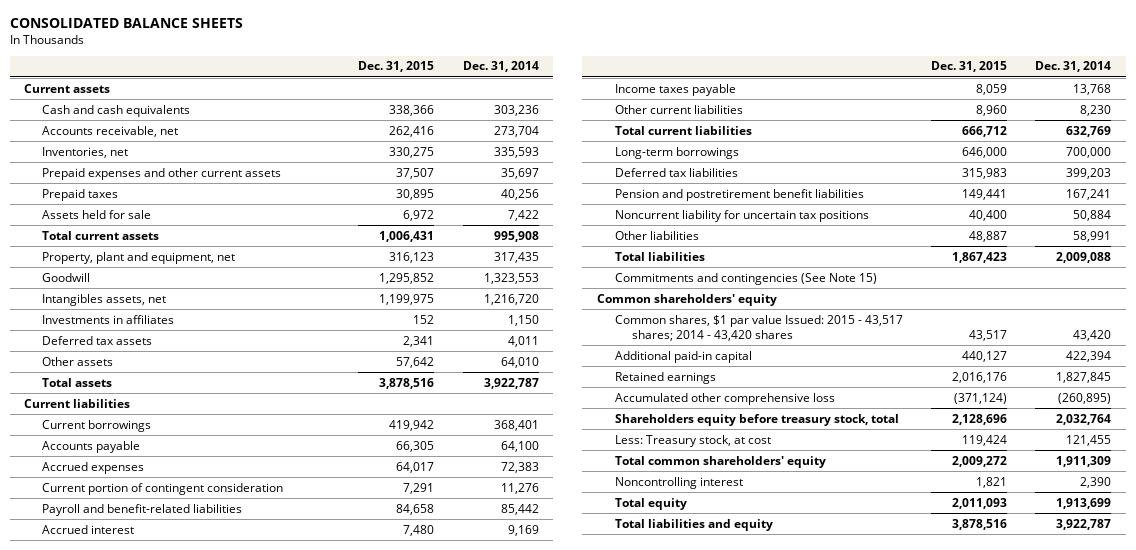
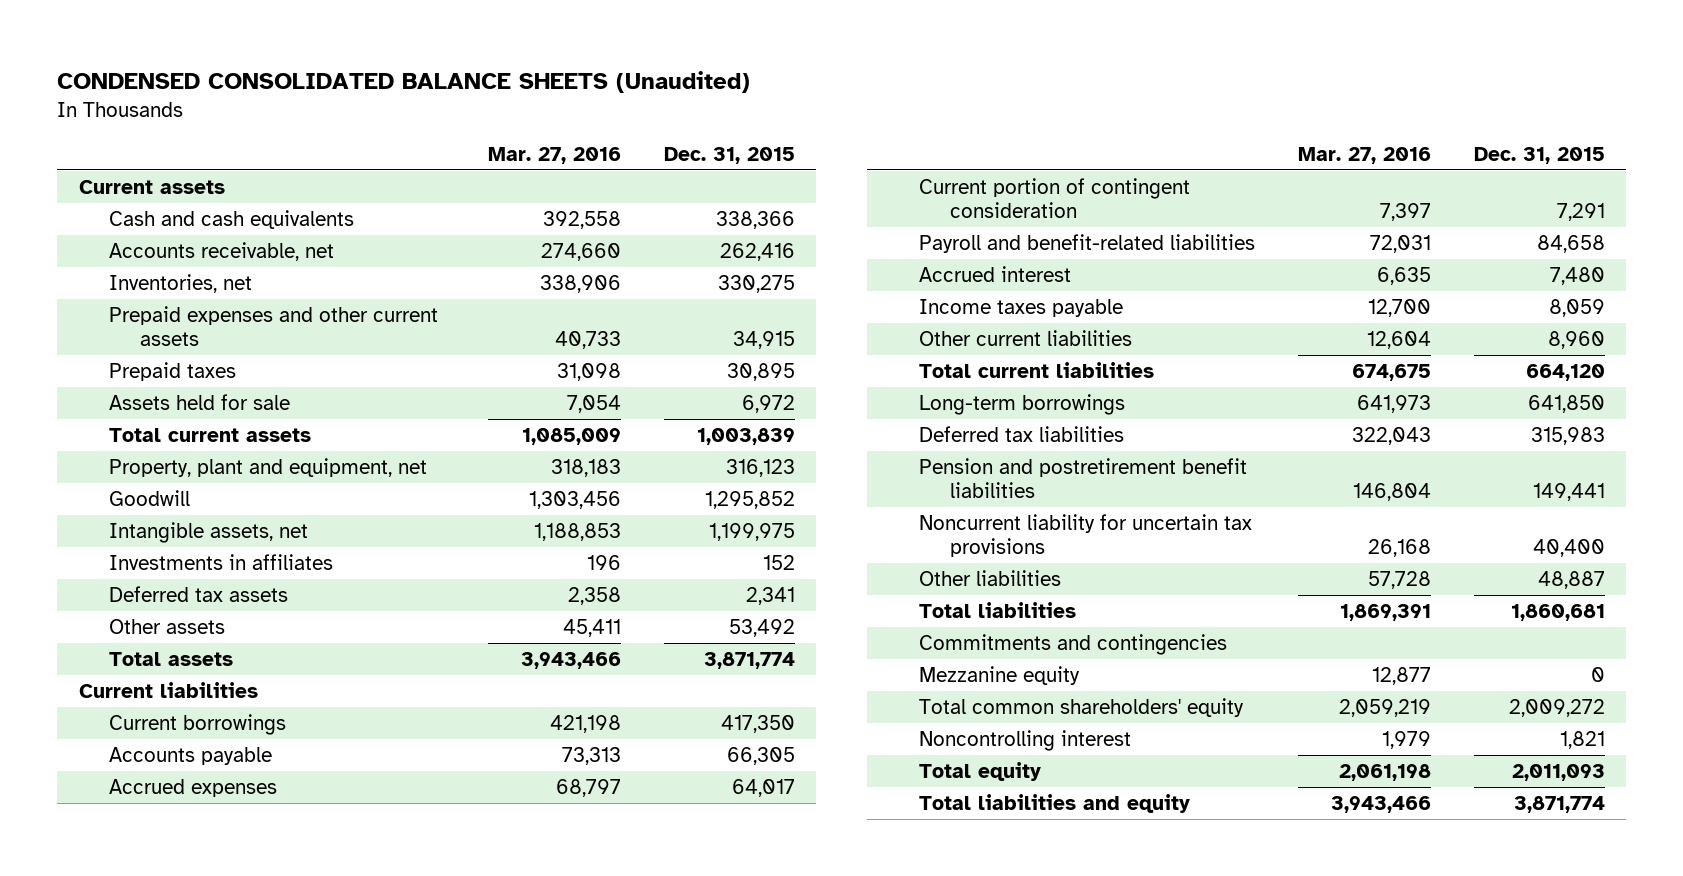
[9,18,243,29] CONSOLIDATED BALANCE SHEETS -> [57,71,751,94] CONDENSED CONSOLIDATED BALANCE SHEETS (Unaudited)
[462,61,539,73] Dec. 31, 2014 -> none
none -> [487,146,621,164] Mar. 27, 2016
[396,167,435,179] 37,507 -> [732,330,795,349] 34,915
[379,230,435,242] 1,006,431 -> [696,427,795,445] 1,003,839
[42,293,167,306] Intangibles assets, net -> [109,521,309,543] Intangible assets, net
[396,356,435,368] 57,642 -> [728,618,795,637] 53,492
[379,377,435,389] 3,878,516 -> [703,651,795,669] 3,871,774
[389,419,435,431] 419,942 -> [720,714,795,733] 417,350
[961,125,1007,137] 666,712 -> [1525,363,1605,381] 664,120
[961,146,1007,158] 646,000 -> [1527,394,1605,413] 641,850
[614,209,869,222] Noncurrent liability for uncertain tax positions -> [919,513,1253,557] Noncurrent liability for uncertain tax provisions
[596,293,777,306] Common shareholders' equity -> none
[614,314,903,341] Common shares, $1 par value Issued: 2015 - 43,517 shares; 2014 - 43,420 shares -> none
[614,350,752,363] Additional paid-in capital -> none
[614,371,716,384] Retained earnings -> none
[614,392,835,405] Accumulated other comprehensive loss -> none
[614,413,899,426] Shareholders equity before treasury stock, total -> none
[614,434,771,447] Less: Treasury stock, at cost -> none
[951,251,1007,263] 1,867,423 -> [1510,603,1605,621] 1,860,681
[614,272,877,285] Commitments and contingencies (See Note 15) -> [919,633,1228,655] Commitments and contingencies
none -> [919,665,1081,685] Mezzanine equity
[951,518,1007,530] 3,878,516 -> [1513,795,1605,813] 3,871,774

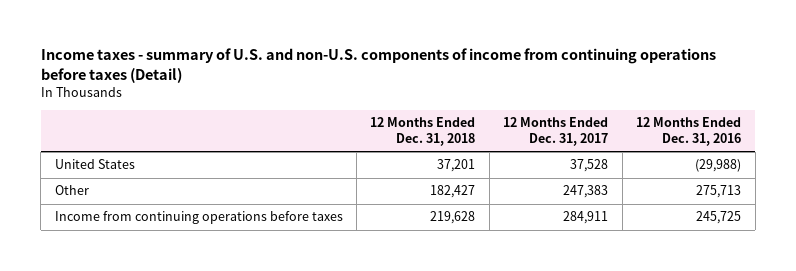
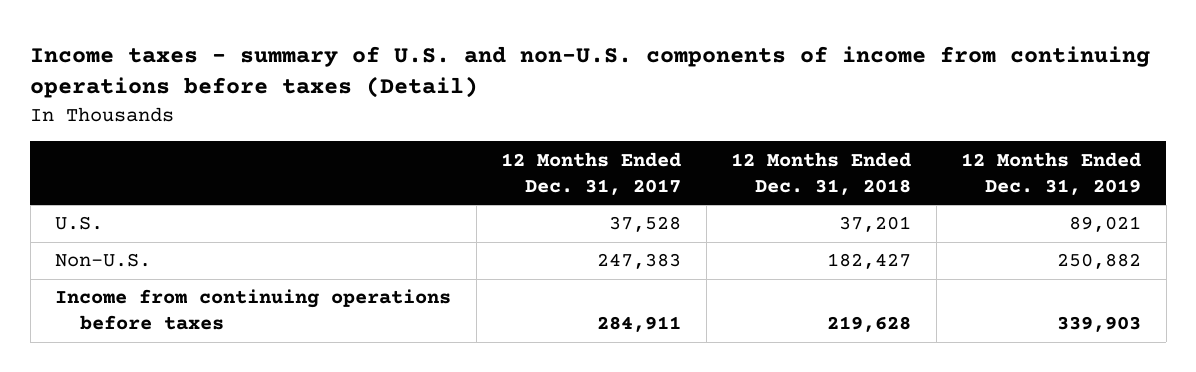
[636,117,742,147] 12 Months Ended Dec. 31, 2016 -> none
none -> [961,151,1142,195] 12 Months Ended Dec. 31, 2019
[54,159,135,170] United States -> [55,216,104,231] U.S.
[54,185,89,196] Other -> [55,253,152,268] Non-U.S.

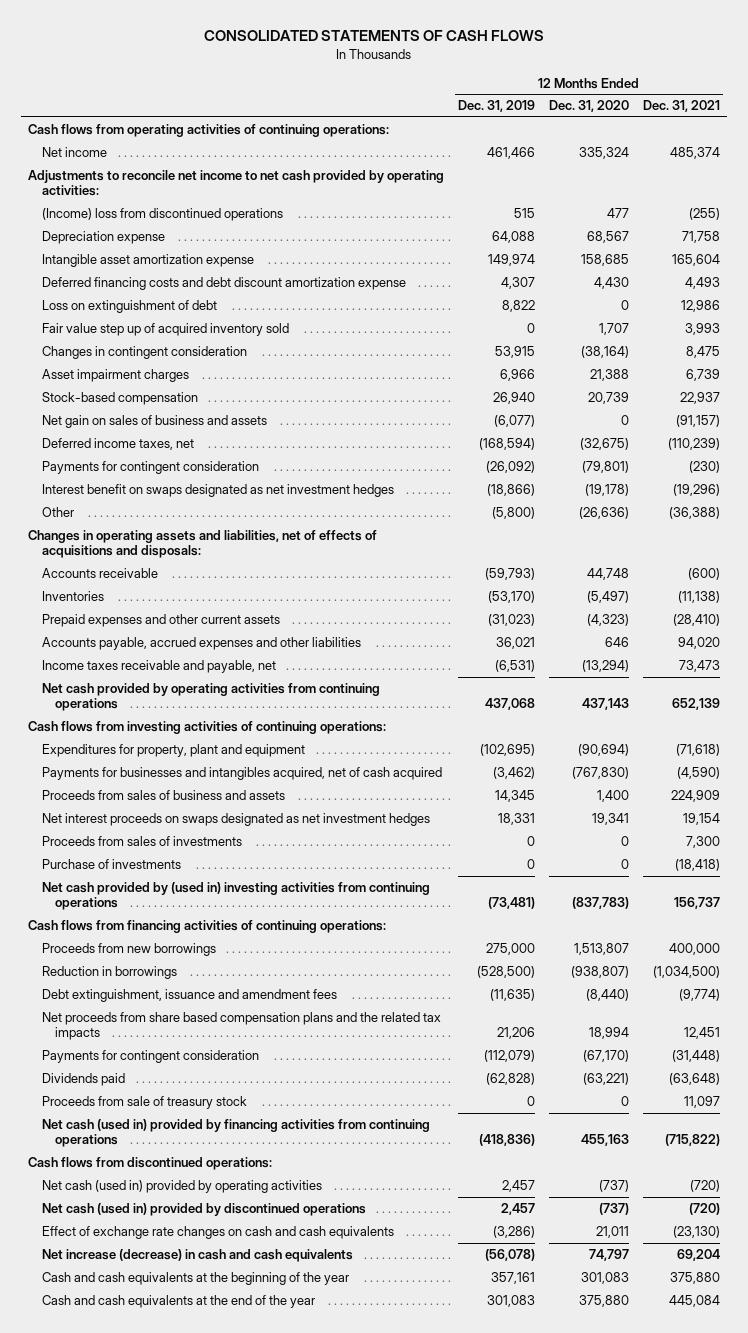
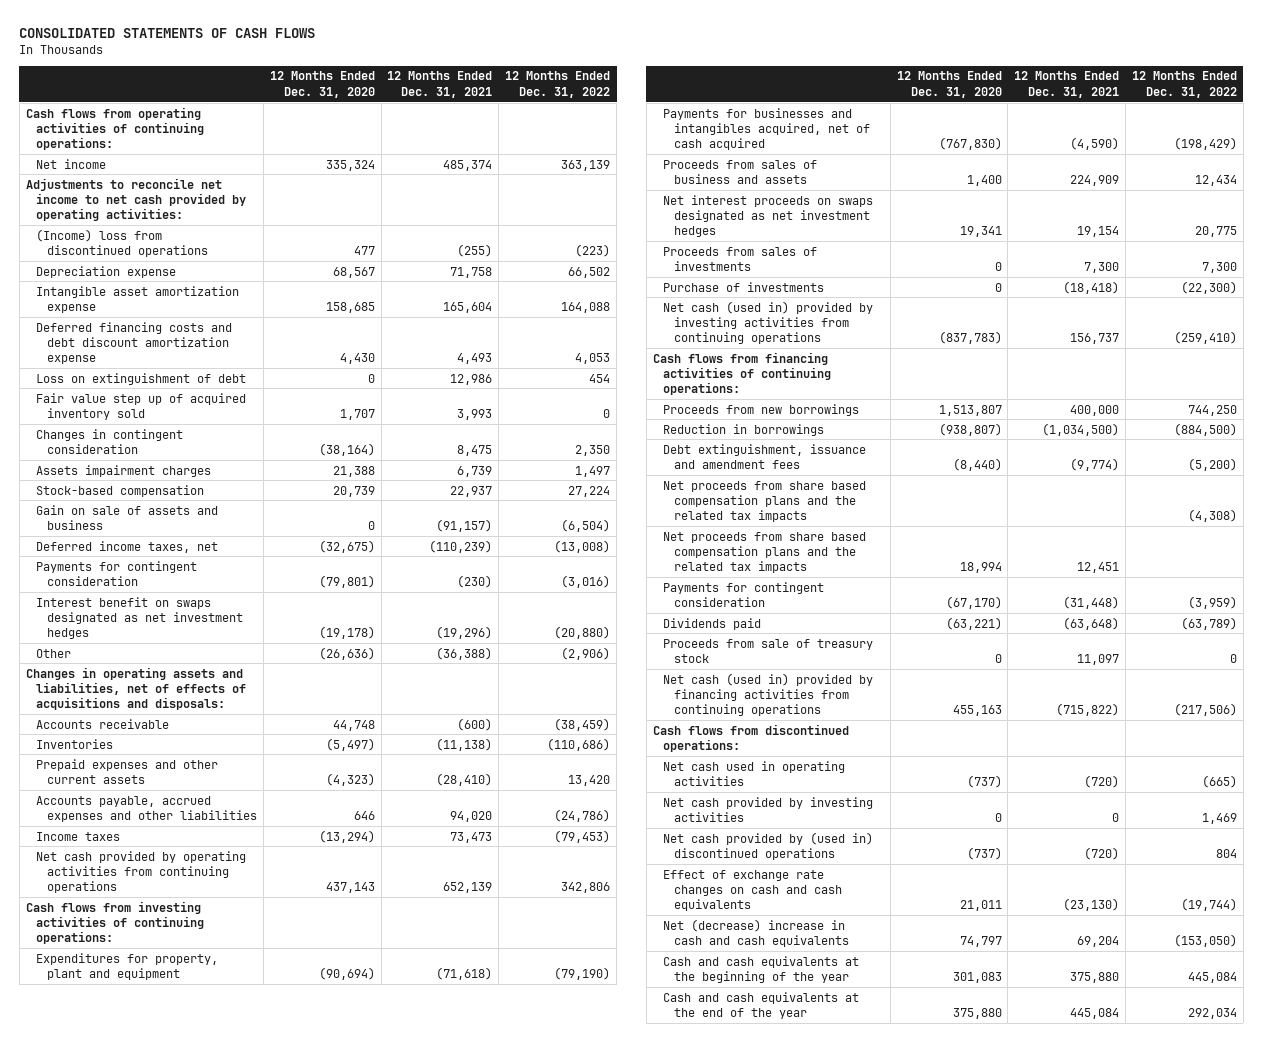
[458,100,536,113] Dec. 31, 2019 -> none
none -> [505,71,611,98] 12 Months Ended Dec. 31, 2022
[41,368,189,382] Asset impairment charges -> [36,464,212,477] Assets impairment charges
[41,414,267,428] Net gain on sales of business and assets -> [36,504,219,530] Gain on sale of assets and business
[41,659,276,673] Income taxes receivable and payable, net -> [36,831,121,841] Income taxes
[41,881,430,911] Net cash provided by (used in) investing activities from continuing operations -> [663,300,874,345] Net cash (used in) provided by investing activities from continuing operations
none -> [663,480,867,523] Net proceeds from share based compensation plans and the related tax impacts
[41,1179,322,1193] Net cash (used in) provided by operating activities -> [663,760,846,786] Net cash used in operating activities
none -> [663,796,874,822] Net cash provided by investing activities
[41,1202,366,1216] Net cash (used in) provided by discontinued operations -> [663,831,874,860] Net cash provided by (used in) discontinued operations
[41,1248,353,1262] Net increase (decrease) in cash and cash equivalents -> [663,918,849,947] Net (decrease) increase in cash and cash equivalents

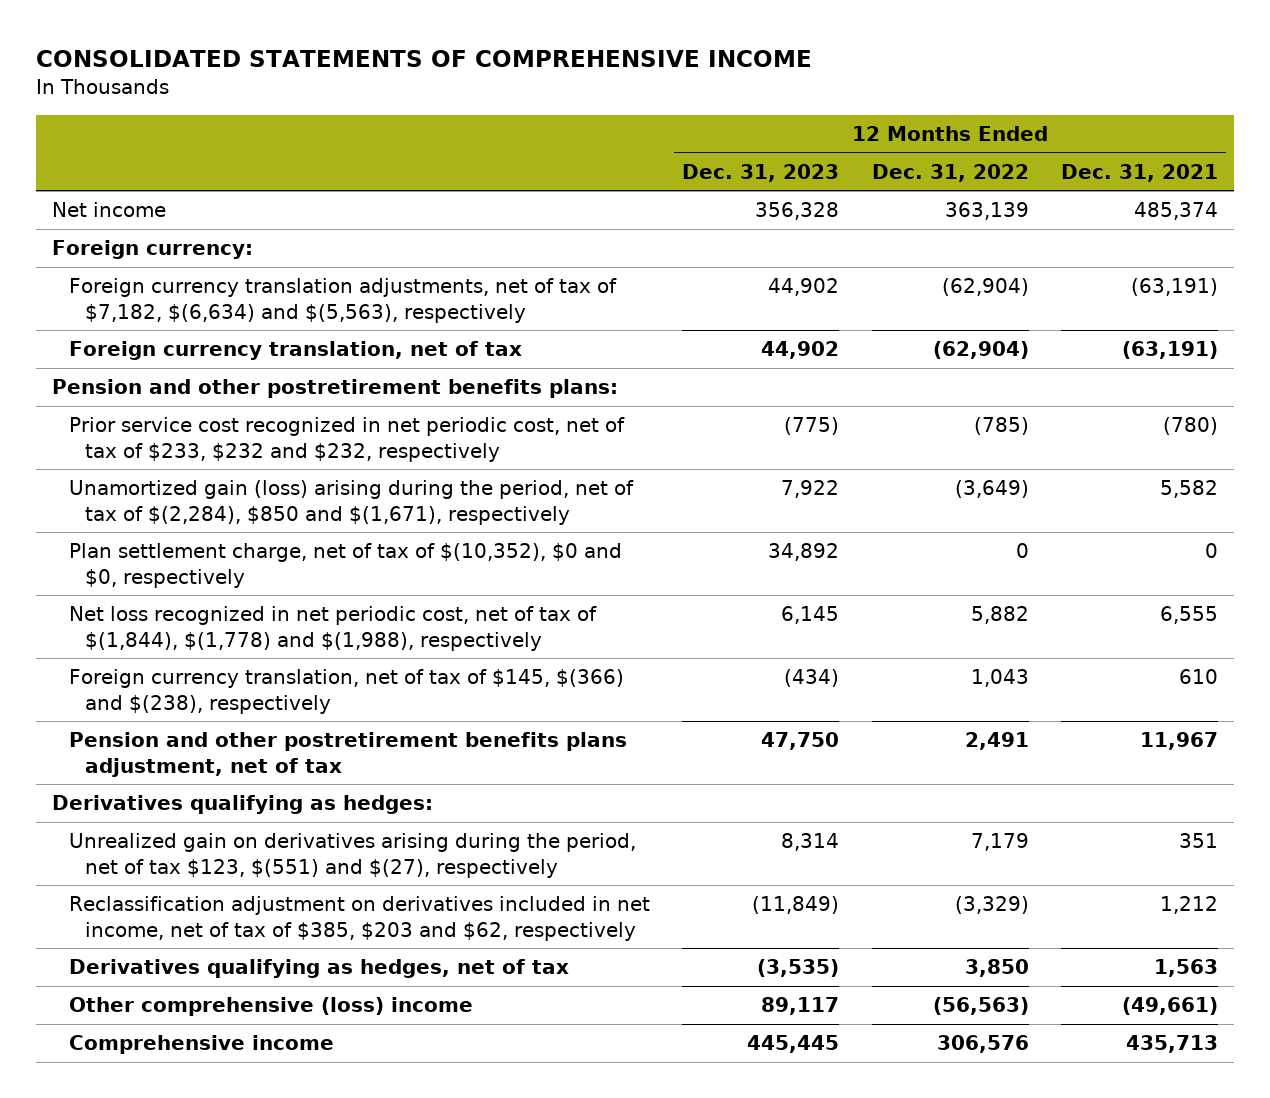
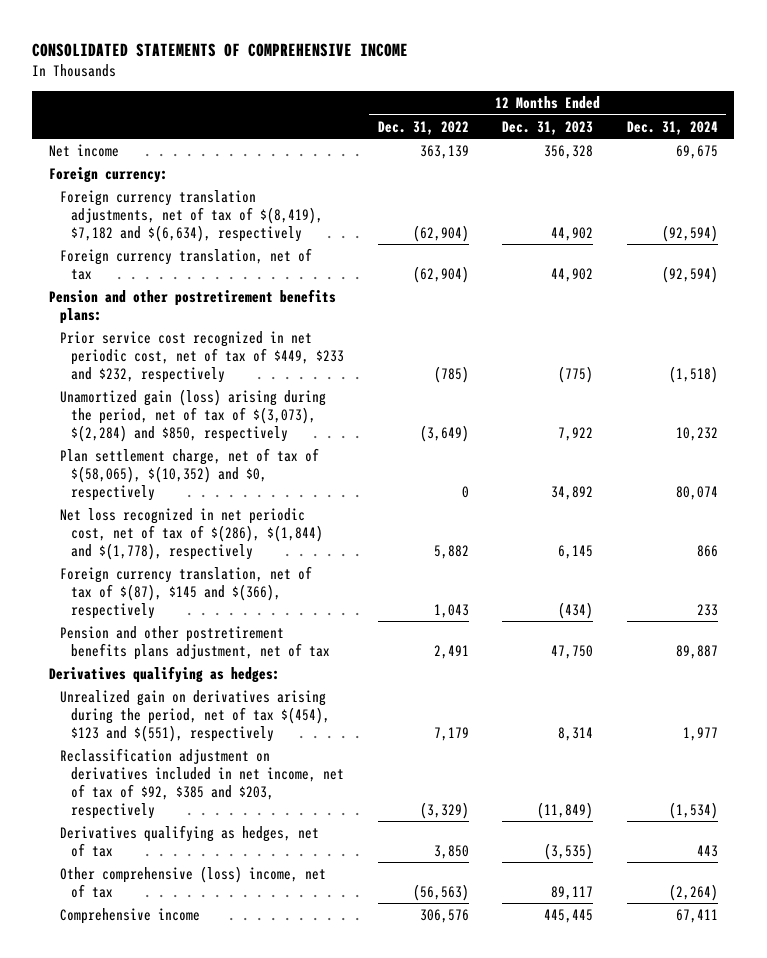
[1060,163,1218,182] Dec. 31, 2021 -> none
none -> [626,120,718,135] Dec. 31, 2024
[68,278,617,323] Foreign currency translation adjustments, net of tax of $7,182, $(6,634) and $(5,563), respectively -> [60,189,324,242] Foreign currency translation adjustments, net of tax of $(8,419), $7,182 and $(6,634), respectively
[68,417,625,462] Prior service cost recognized in net periodic cost, net of tax of $233, $232 and $232, respectively -> [60,330,345,383] Prior service cost recognized in net periodic cost, net of tax of $449, $233 and $232, respectively
[68,480,634,525] Unamortized gain (loss) arising during the period, net of tax of $(2,284), $850 and $(1,671), respectively -> [60,388,327,442] Unamortized gain (loss) arising during the period, net of tax of $(3,073), $(2,284) and $850, respectively
[68,543,622,588] Plan settlement charge, net of tax of $(10,352), $0 and $0, respectively -> [60,447,320,501] Plan settlement charge, net of tax of $(58,065), $(10,352) and $0, respectively
[68,606,597,651] Net loss recognized in net periodic cost, net of tax of $(1,844), $(1,778) and $(1,988), respectively -> [60,507,324,560] Net loss recognized in net periodic cost, net of tax of $(286), $(1,844) and $(1,778), respectively
[68,669,624,714] Foreign currency translation, net of tax of $145, $(366) and $(238), respectively -> [60,565,313,619] Foreign currency translation, net of tax of $(87), $145 and $(366), respectively
[68,833,636,878] Unrealized gain on derivatives arising during the period, net of tax $123, $(551) and $(27), respectively -> [60,689,331,742] Unrealized gain on derivatives arising during the period, net of tax $(454), $123 and $(551), respectively
[68,896,650,941] Reclassification adjustment on derivatives included in net income, net of tax of $385, $203 and $62, respectively -> [60,747,345,819] Reclassification adjustment on derivatives included in net income, net of tax of $92, $385 and $203, respectively
[68,997,473,1017] Other comprehensive (loss) income -> [60,865,327,898] Other comprehensive (loss) income, net of tax

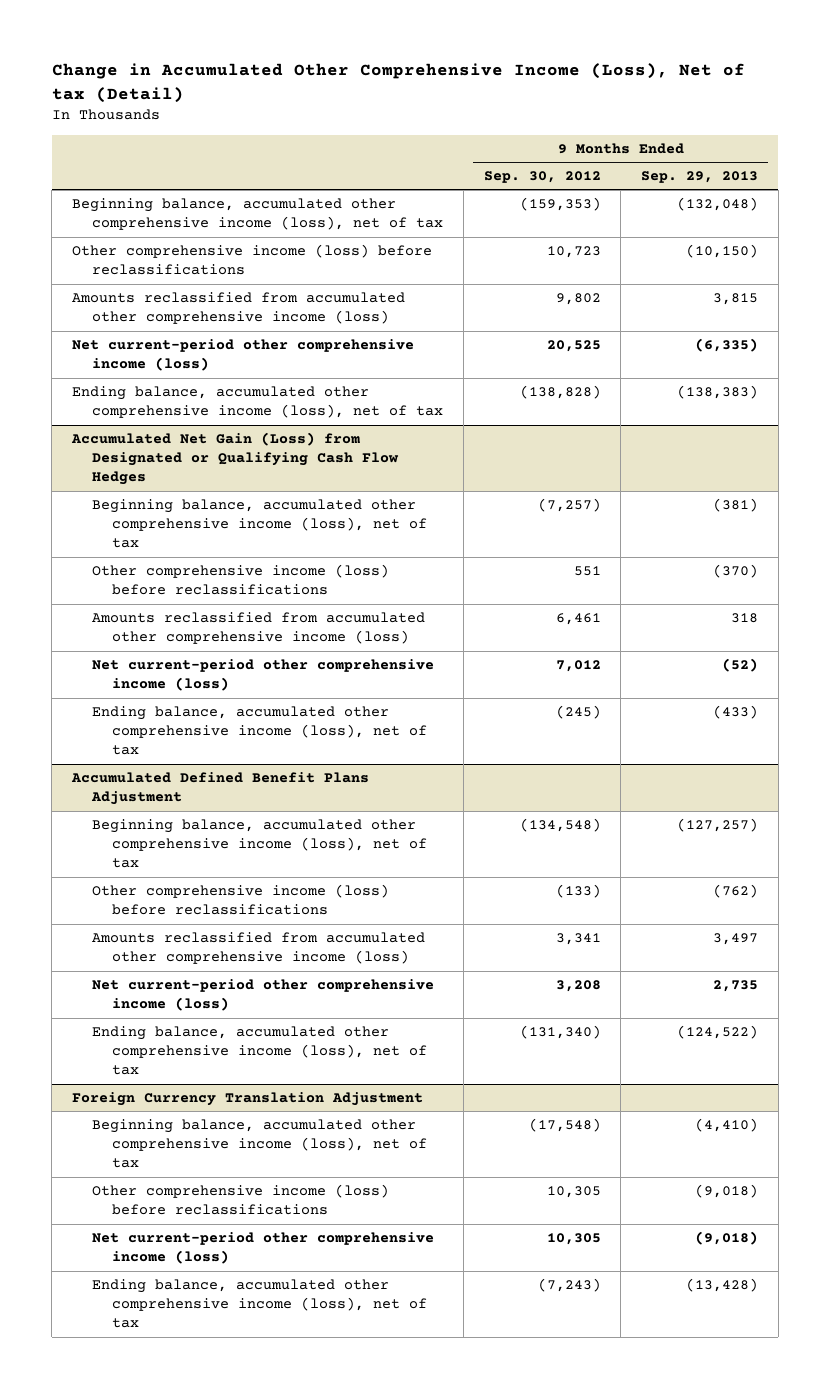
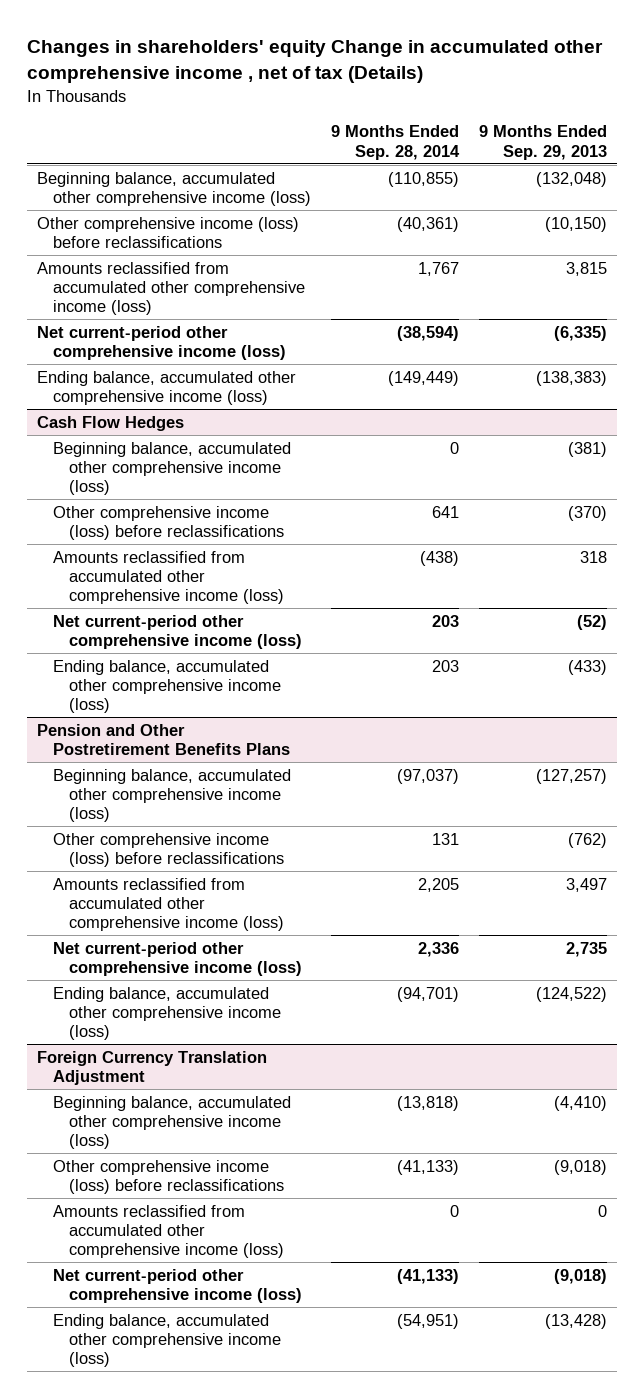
[51,63,745,103] Change in Accumulated Other Comprehensive Income (Loss), Net of tax (Detail) -> [27,40,604,84] Changes in shareholders' equity Change in accumulated other comprehensive income , net of tax (Details)
[483,171,601,184] Sep. 30, 2012 -> none
none -> [331,125,461,160] 9 Months Ended Sep. 28, 2014
[71,198,444,231] Beginning balance, accumulated other comprehensive income (loss), net of tax -> [37,171,312,207] Beginning balance, accumulated other comprehensive income (loss)
[70,432,400,486] Accumulated Net Gain (Loss) from Designated or Qualifying Cash Flow Hedges -> none
[71,386,444,419] Ending balance, accumulated other comprehensive income (loss), net of tax -> [37,370,297,406] Ending balance, accumulated other comprehensive income (loss)
none -> [37,415,185,431] Cash Flow Hedges
[92,499,428,549] Beginning balance, accumulated other comprehensive income (loss), net of tax -> [53,441,292,496] Beginning balance, accumulated other comprehensive income (loss)
[70,772,369,806] Accumulated Defined Benefit Plans Adjustment -> none
[92,706,428,756] Ending balance, accumulated other comprehensive income (loss), net of tax -> [53,659,281,714] Ending balance, accumulated other comprehensive income (loss)
none -> [37,723,291,756] Pension and Other Postretirement Benefits Plans
[92,819,428,869] Beginning balance, accumulated other comprehensive income (loss), net of tax -> [53,768,292,823] Beginning balance, accumulated other comprehensive income (loss)
[92,1026,428,1076] Ending balance, accumulated other comprehensive income (loss), net of tax -> [53,986,281,1041] Ending balance, accumulated other comprehensive income (loss)
[92,1119,428,1169] Beginning balance, accumulated other comprehensive income (loss), net of tax -> [53,1095,292,1150] Beginning balance, accumulated other comprehensive income (loss)
none -> [53,1204,284,1259] Amounts reclassified from accumulated other comprehensive income (loss)
[92,1279,428,1329] Ending balance, accumulated other comprehensive income (loss), net of tax -> [53,1313,281,1368] Ending balance, accumulated other comprehensive income (loss)

